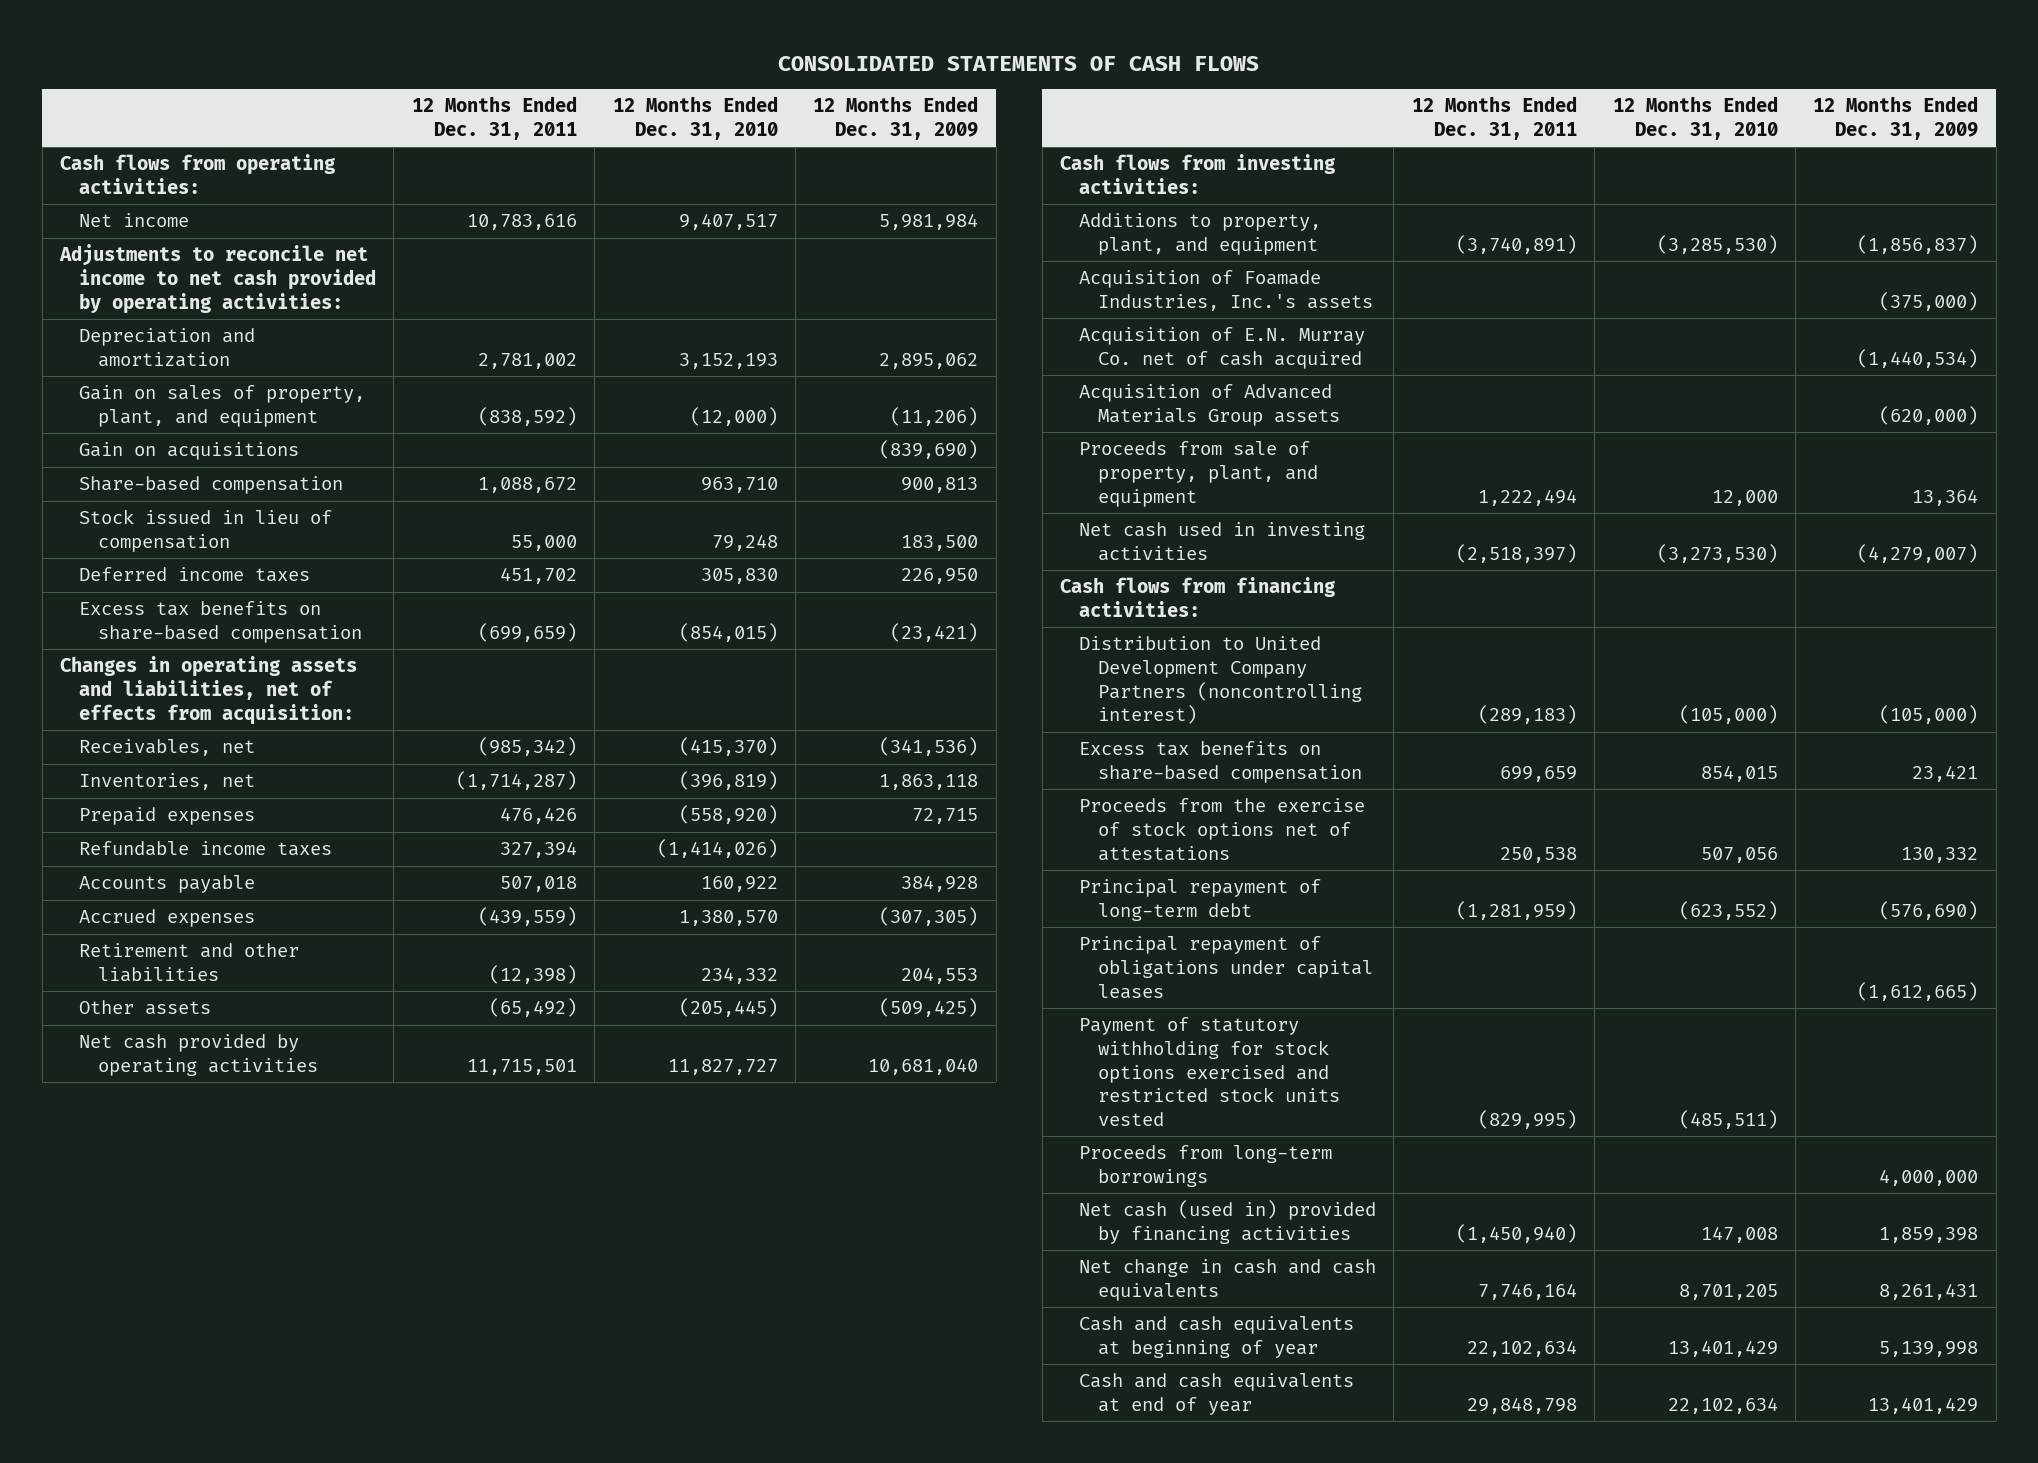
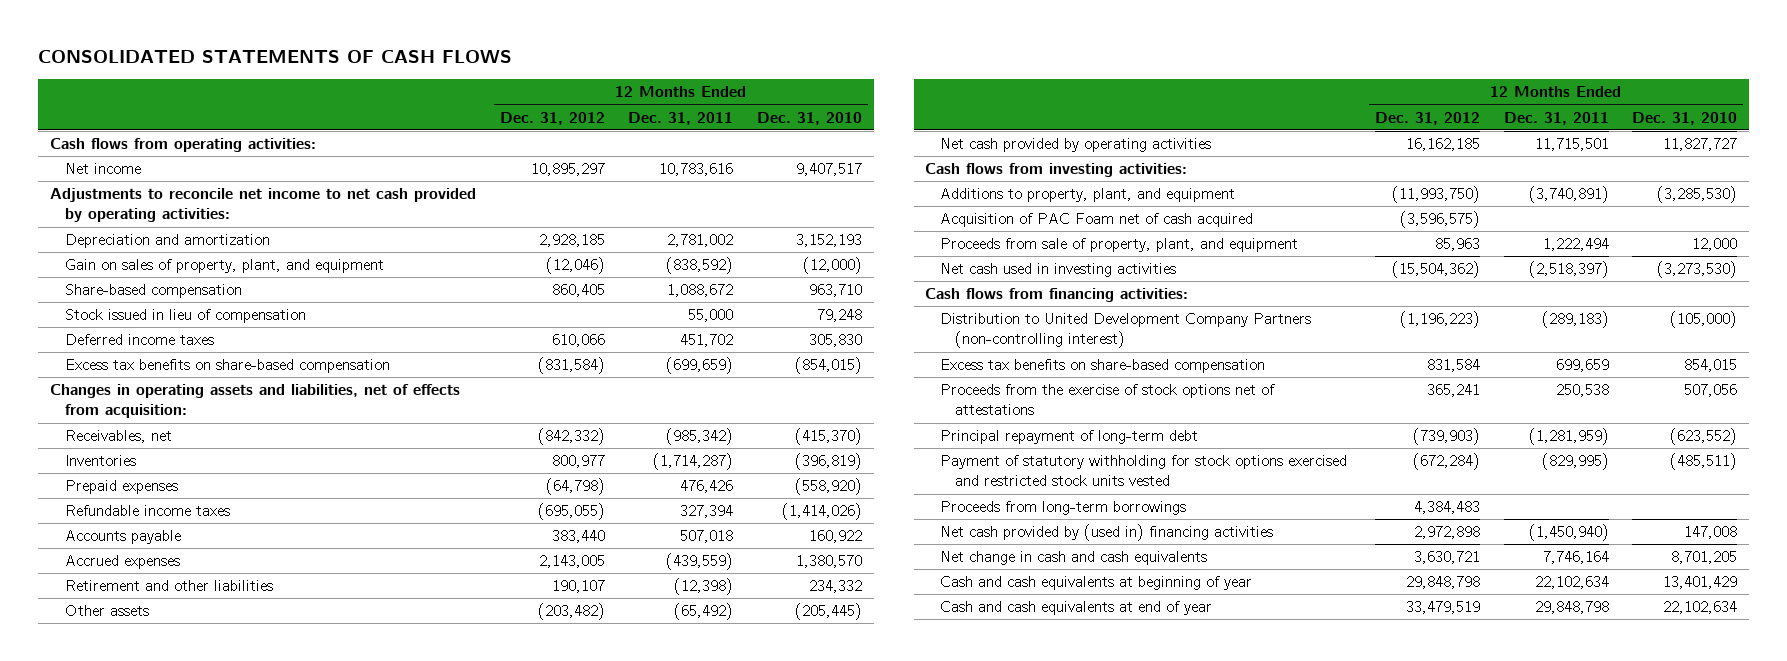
[813,96,979,140] 12 Months Ended Dec. 31, 2009 -> none
none -> [499,111,605,125] Dec. 31, 2012
[78,442,299,461] Gain on acquisitions -> none
[78,773,255,791] Inventories, net -> [64,455,136,467] Inventories
[1078,270,1373,311] Acquisition of Foamade Industries, Inc.'s assets -> none
[1078,384,1340,426] Acquisition of Advanced Materials Group assets -> none
[1078,327,1365,369] Acquisition of E.N. Murray Co. net of cash acquired -> [940,213,1254,228] Acquisition of PAC Foam net of cash acquired
[1078,636,1362,725] Distribution to United Development Company Partners (noncontrolling interest) -> [940,313,1312,349] Distribution to United Development Company Partners (non-controlling interest)
[1078,936,1373,999] Principal repayment of obligations under capital leases -> none
[1078,1200,1376,1244] Net cash (used in) provided by financing activities -> [940,524,1274,542] Net cash provided by (used in) financing activities

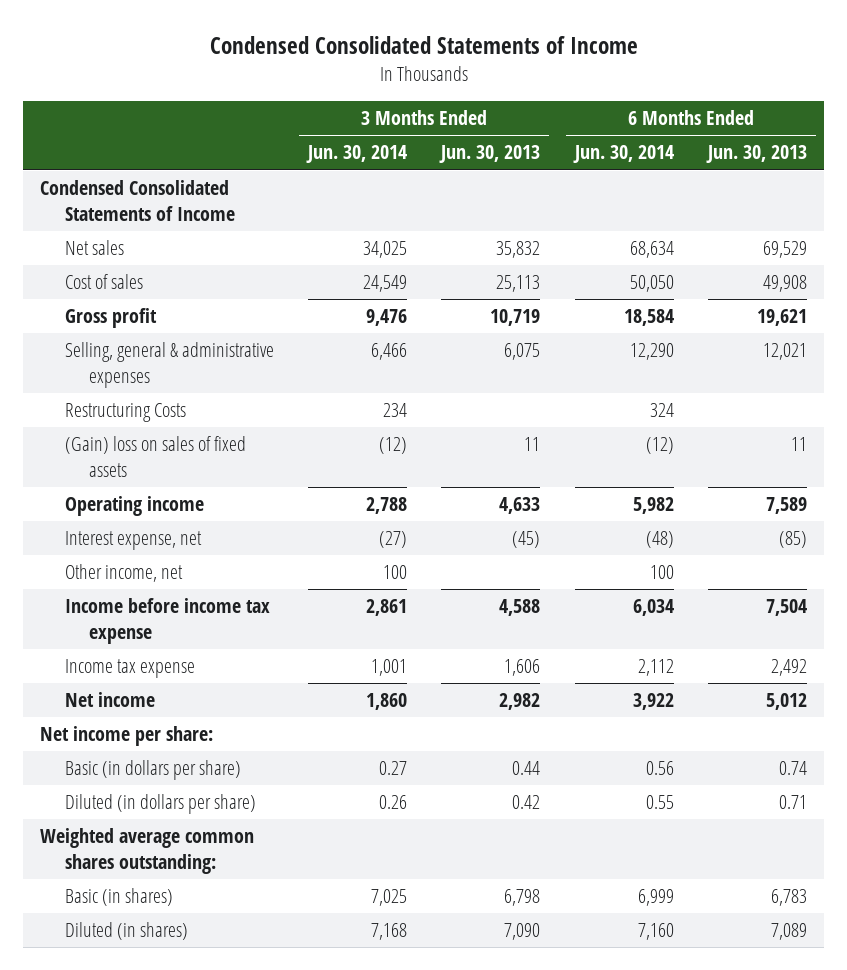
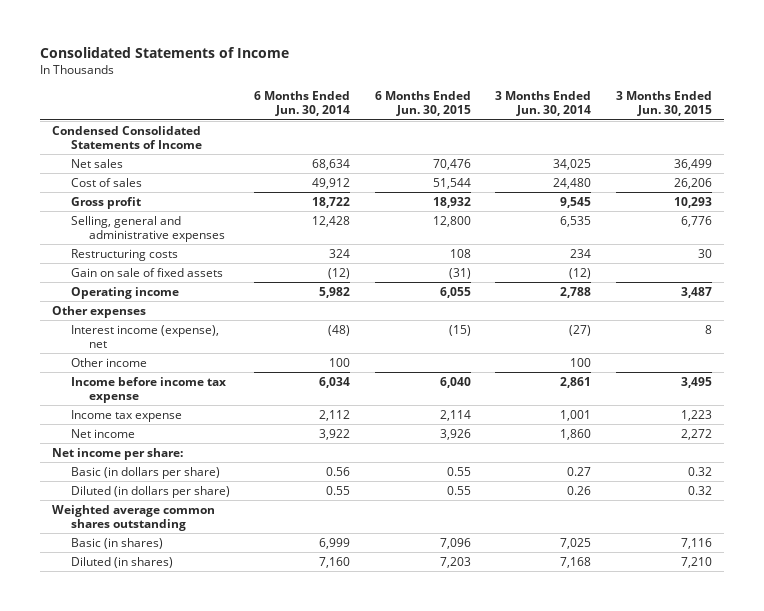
[209,35,638,54] Condensed Consolidated Statements of Income -> [39,47,289,59] Consolidated Statements of Income
[439,145,541,164] Jun. 30, 2013 -> none
[705,145,807,164] Jun. 30, 2013 -> none
none -> [374,91,471,117] 6 Months Ended Jun. 30, 2015
none -> [615,91,712,117] 3 Months Ended Jun. 30, 2015
[362,275,407,293] 24,549 -> [553,177,592,189] 24,480
[629,275,674,293] 50,050 -> [312,177,351,189] 49,912
[365,309,407,327] 9,476 -> [560,196,592,208] 9,545
[623,309,674,327] 18,584 -> [312,196,351,208] 18,722
[64,342,274,389] Selling, general & administrative expenses -> [70,215,225,243] Selling, general and administrative expenses
[370,343,407,361] 6,466 -> [560,215,592,227] 6,535
[629,343,674,361] 12,290 -> [312,215,351,227] 12,428
[64,403,186,423] Restructuring Costs -> [70,248,178,261] Restructuring costs
[64,436,246,478] (Gain) loss on sales of fixed assets -> [70,267,223,277] Gain on sale of fixed assets
none -> [52,305,147,318] Other expenses
[64,531,202,551] Interest expense, net -> [70,324,219,349] Interest income (expense), net
[64,564,183,583] Other income, net -> [70,357,147,367] Other income
[40,828,255,875] Weighted average common shares outstanding: -> [52,504,216,532] Weighted average common shares outstanding

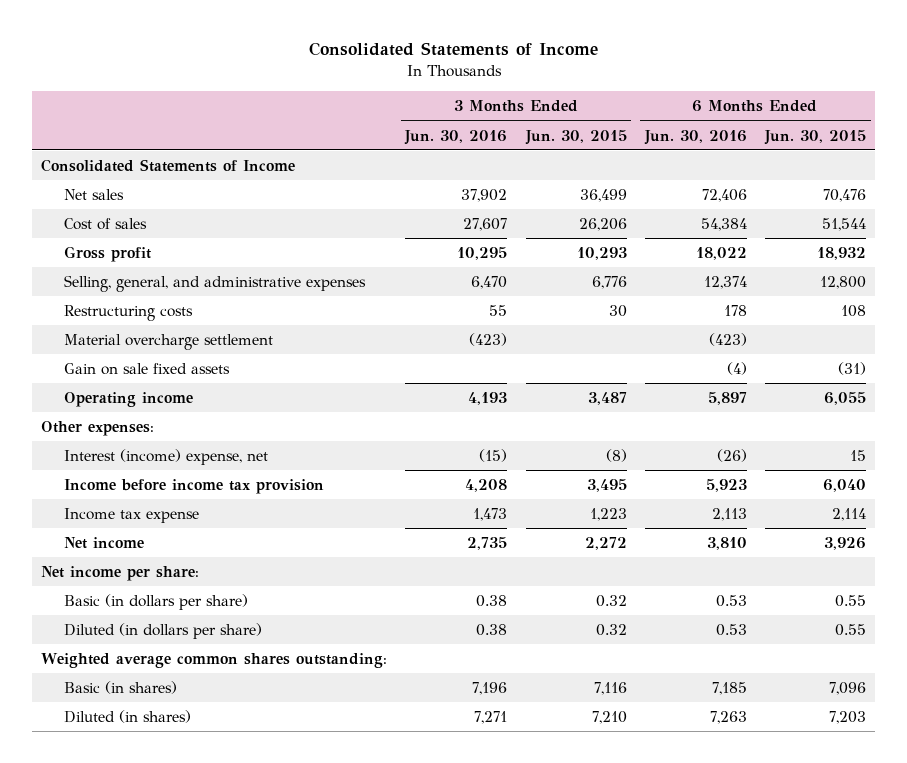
[254,91,351,117] 6 Months Ended Jun. 30, 2014 -> none
[495,91,592,117] 3 Months Ended Jun. 30, 2014 -> none
none -> [404,129,508,145] Jun. 30, 2016
none -> [643,129,747,145] Jun. 30, 2016
[52,125,202,150] Condensed Consolidated Statements of Income -> [40,158,295,172] Consolidated Statements of Income
[70,215,225,243] Selling, general and administrative expenses -> [63,274,366,292] Selling, general, and administrative expenses
none -> [63,333,273,350] Material overcharge settlement
[70,267,223,277] Gain on sale of fixed assets -> [63,362,230,375] Gain on sale fixed assets
[70,357,147,367] Other income -> none
[52,305,147,318] Other expenses -> [40,420,154,436] Other expenses:
[70,324,219,349] Interest income (expense), net -> [63,448,268,465] Interest (income) expense, net
[448,324,471,336] (15) -> [850,449,867,461] 15
[704,324,712,334] 8 -> [605,448,627,462] (8)
[70,376,226,404] Income before income tax expense -> [63,478,324,494] Income before income tax provision
[52,504,216,532] Weighted average common shares outstanding -> [40,652,387,668] Weighted average common shares outstanding:

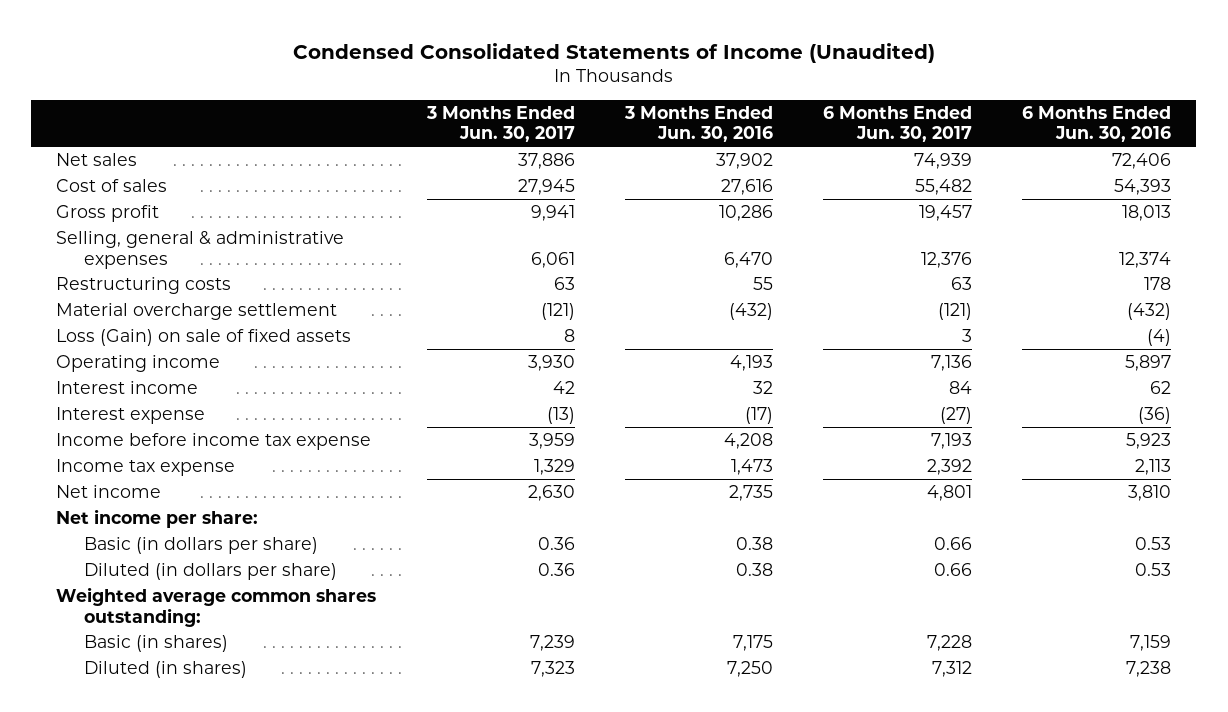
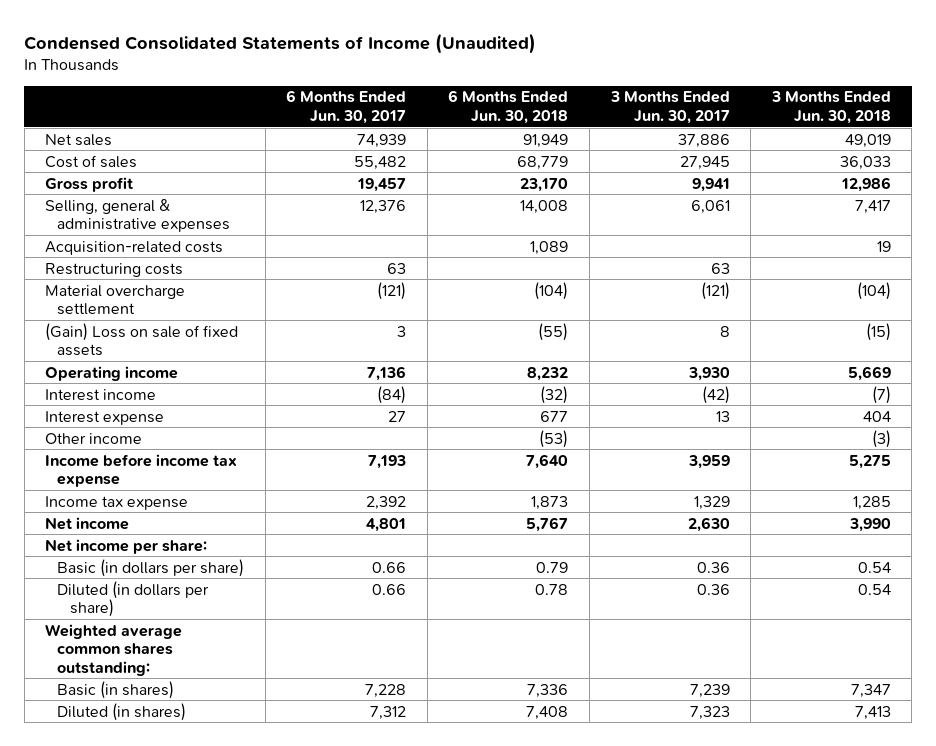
[623,105,773,143] 3 Months Ended Jun. 30, 2016 -> none
[1022,105,1172,143] 6 Months Ended Jun. 30, 2016 -> none
none -> [448,90,569,125] 6 Months Ended Jun. 30, 2018
none -> [770,91,891,125] 3 Months Ended Jun. 30, 2018
none -> [45,240,224,255] Acquisition-related costs
[56,329,352,347] Loss (Gain) on sale of fixed assets -> [45,322,239,357] (Gain) Loss on sale of fixed assets
[552,381,575,395] 42 -> [701,385,730,404] (42)
[949,381,973,395] 84 -> [377,385,407,404] (84)
[546,407,575,425] (13) -> [715,410,730,422] 13
[940,407,973,425] (27) -> [388,410,407,422] 27
none -> [45,432,143,444] Other income

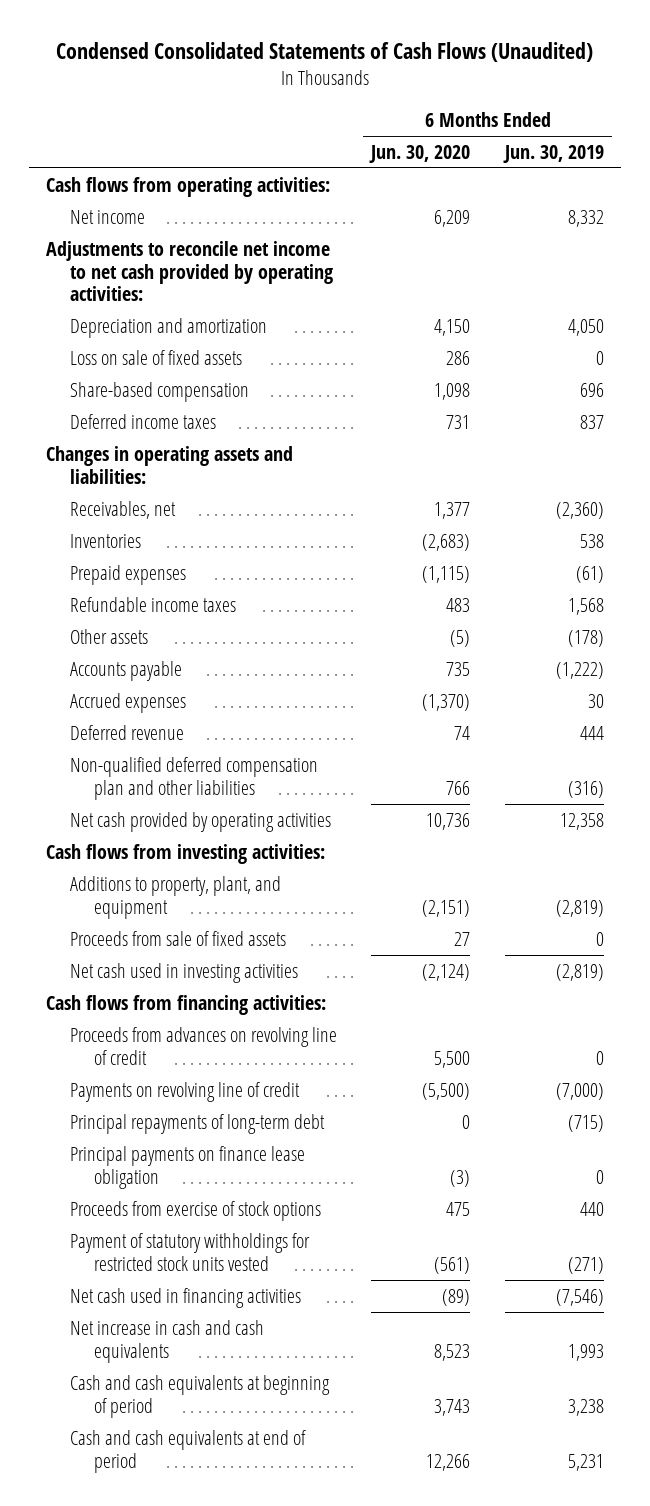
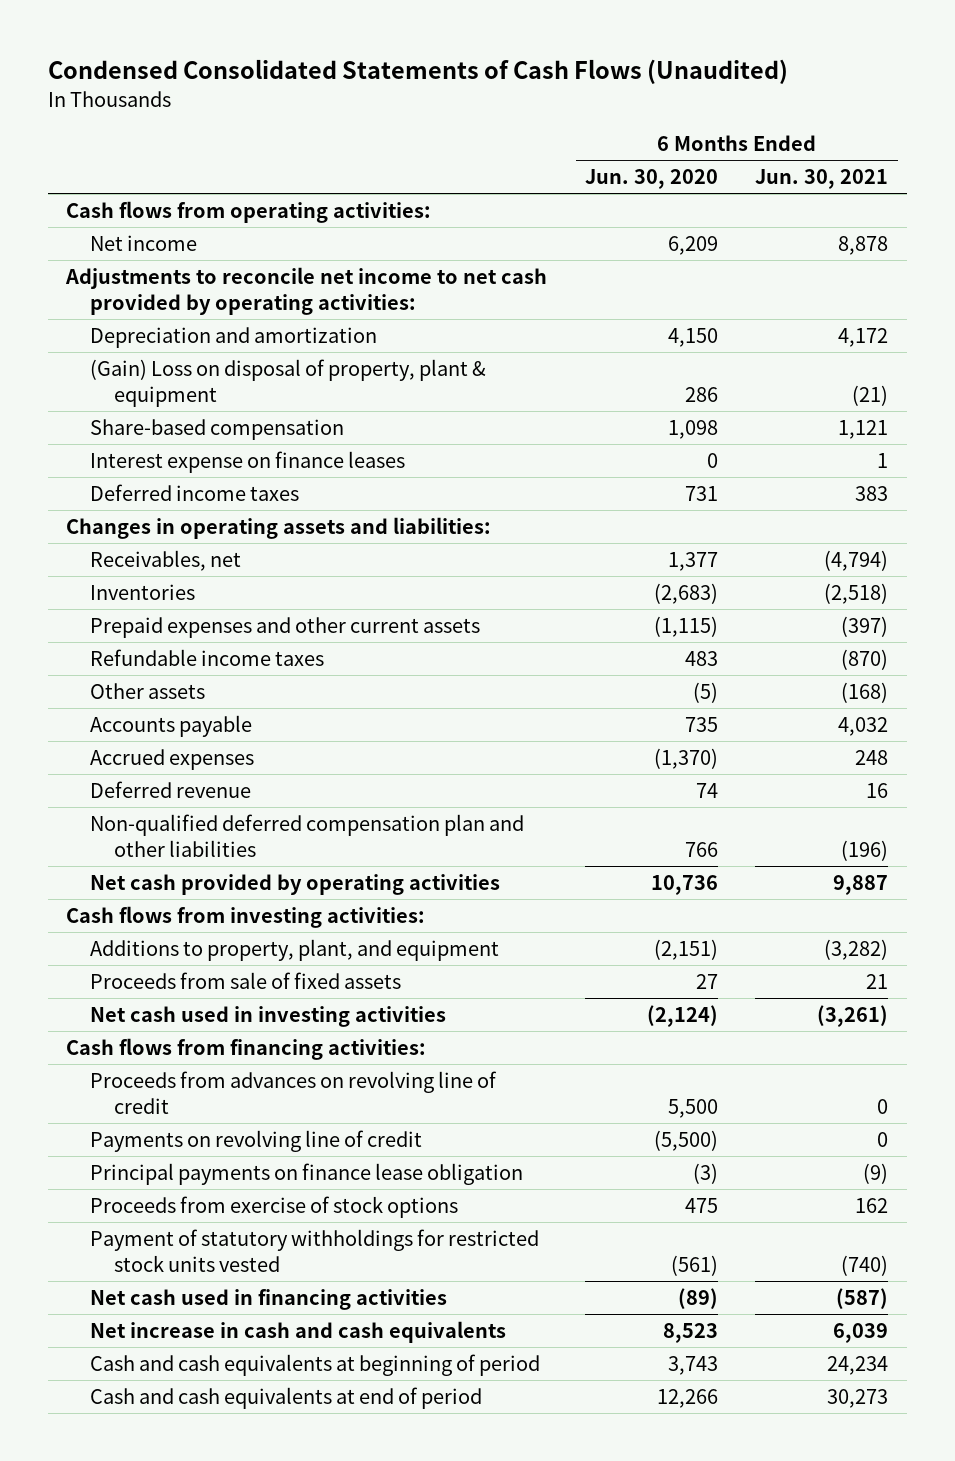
[502,144,604,163] Jun. 30, 2019 -> none
none -> [755,169,889,190] Jun. 30, 2021
[70,349,243,365] Loss on sale of fixed assets -> [90,359,487,407] (Gain) Loss on disposal of property, plant & equipment
none -> [90,451,406,474] Interest expense on finance leases
[70,564,187,585] Prepaid expenses -> [90,617,481,639] Prepaid expenses and other current assets
[70,1113,326,1134] Principal repayments of long-term debt -> none

